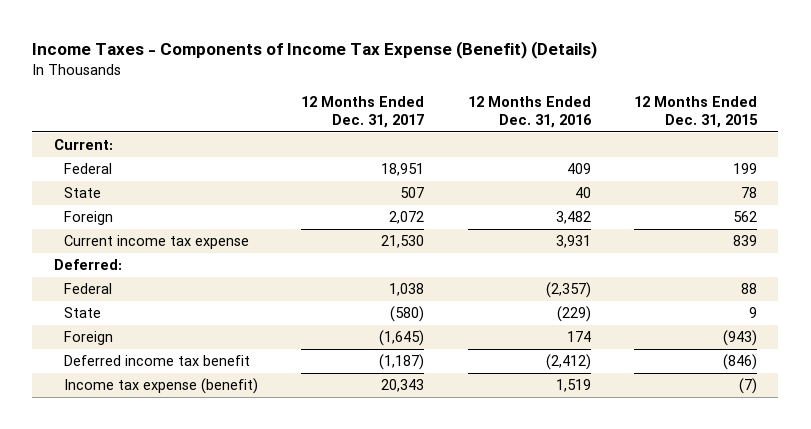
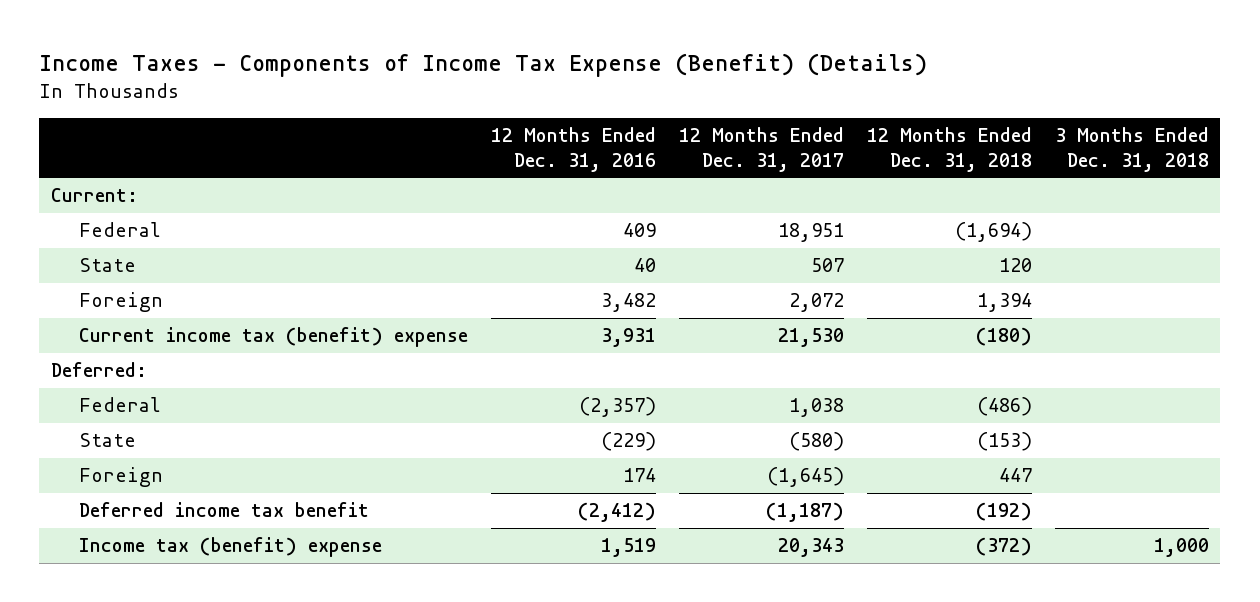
[633,95,758,128] 12 Months Ended Dec. 31, 2015 -> none
none -> [866,127,1032,172] 12 Months Ended Dec. 31, 2018
none -> [1054,127,1209,172] 3 Months Ended Dec. 31, 2018
[64,235,250,250] Current income tax expense -> [78,327,468,348] Current income tax (benefit) expense
[64,378,259,395] Income tax expense (benefit) -> [78,537,382,558] Income tax (benefit) expense

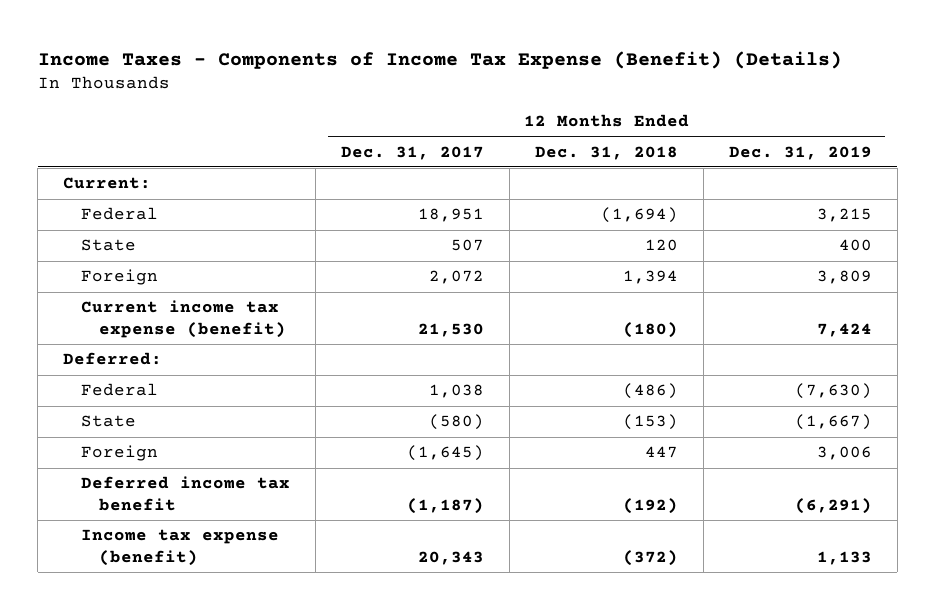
[490,127,656,172] 12 Months Ended Dec. 31, 2016 -> none
[1054,127,1209,172] 3 Months Ended Dec. 31, 2018 -> none
none -> [729,145,873,160] Dec. 31, 2019
[78,327,468,348] Current income tax (benefit) expense -> [81,300,286,338] Current income tax expense (benefit)
[78,537,382,558] Income tax (benefit) expense -> [81,529,280,566] Income tax expense (benefit)

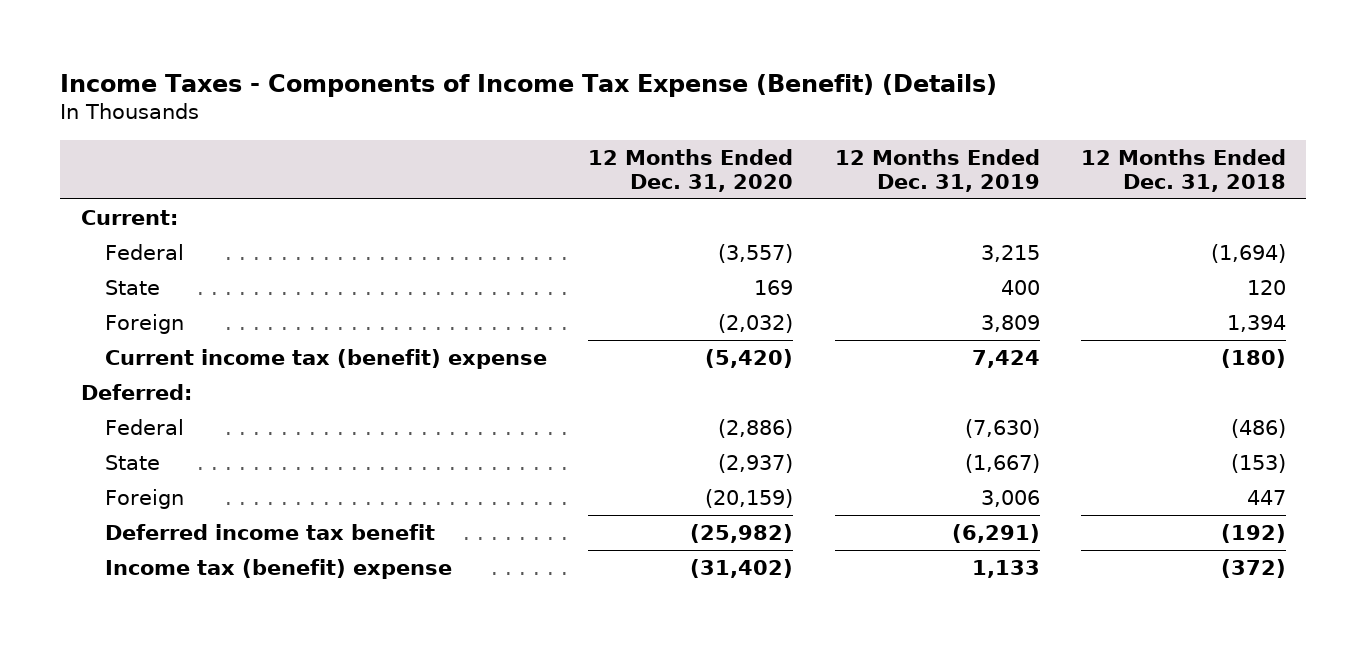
[341,145,485,160] Dec. 31, 2017 -> none
none -> [588,148,794,192] 12 Months Ended Dec. 31, 2020
[81,300,286,338] Current income tax expense (benefit) -> [105,349,548,370] Current income tax (benefit) expense
[81,529,280,566] Income tax expense (benefit) -> [105,559,453,580] Income tax (benefit) expense

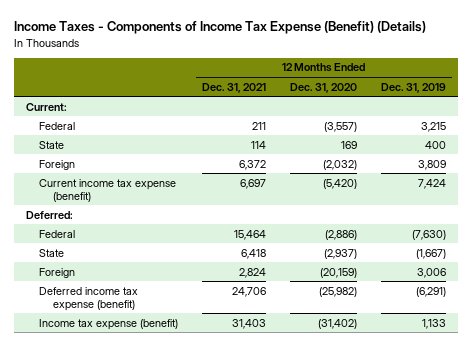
[1080,148,1286,192] 12 Months Ended Dec. 31, 2018 -> none
none -> [202,82,267,93] Dec. 31, 2021
[105,349,548,370] Current income tax (benefit) expense -> [39,178,177,202] Current income tax expense (benefit)
[105,524,436,541] Deferred income tax benefit -> [39,286,139,311] Deferred income tax expense (benefit)
[105,559,453,580] Income tax (benefit) expense -> [39,318,179,330] Income tax expense (benefit)

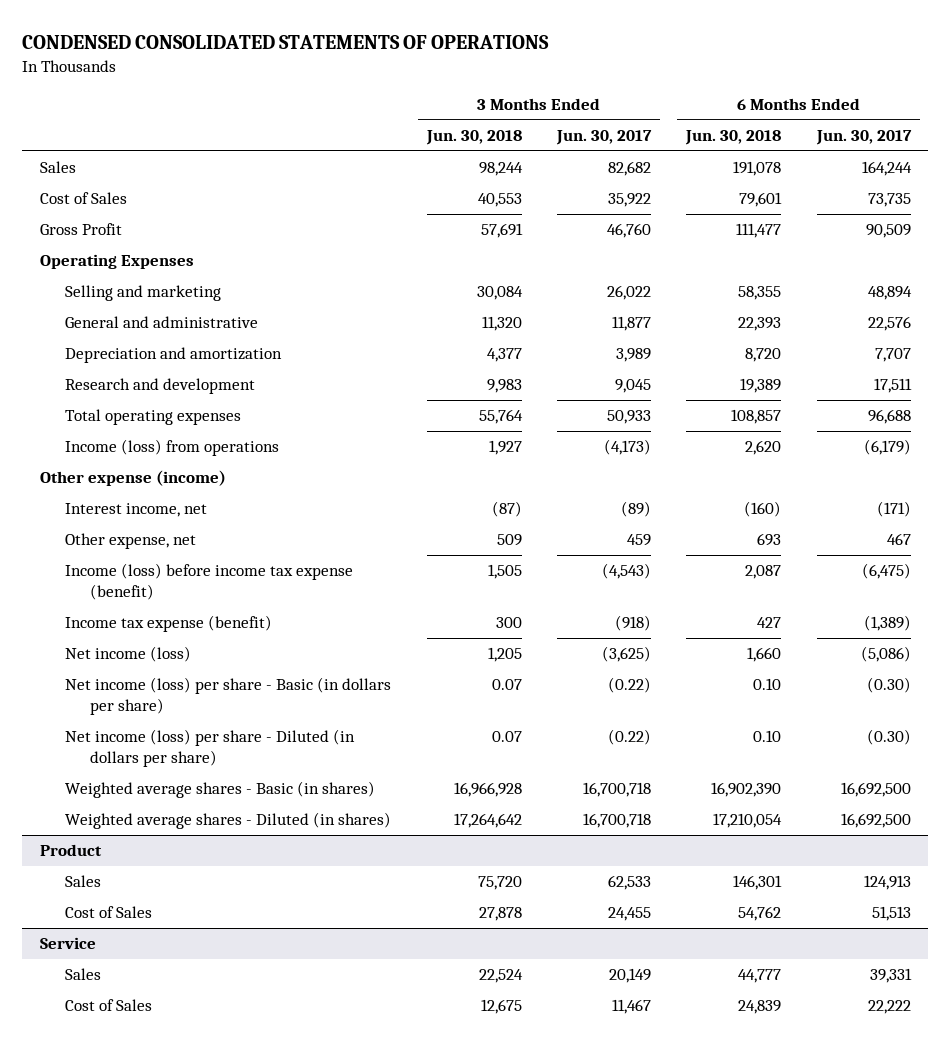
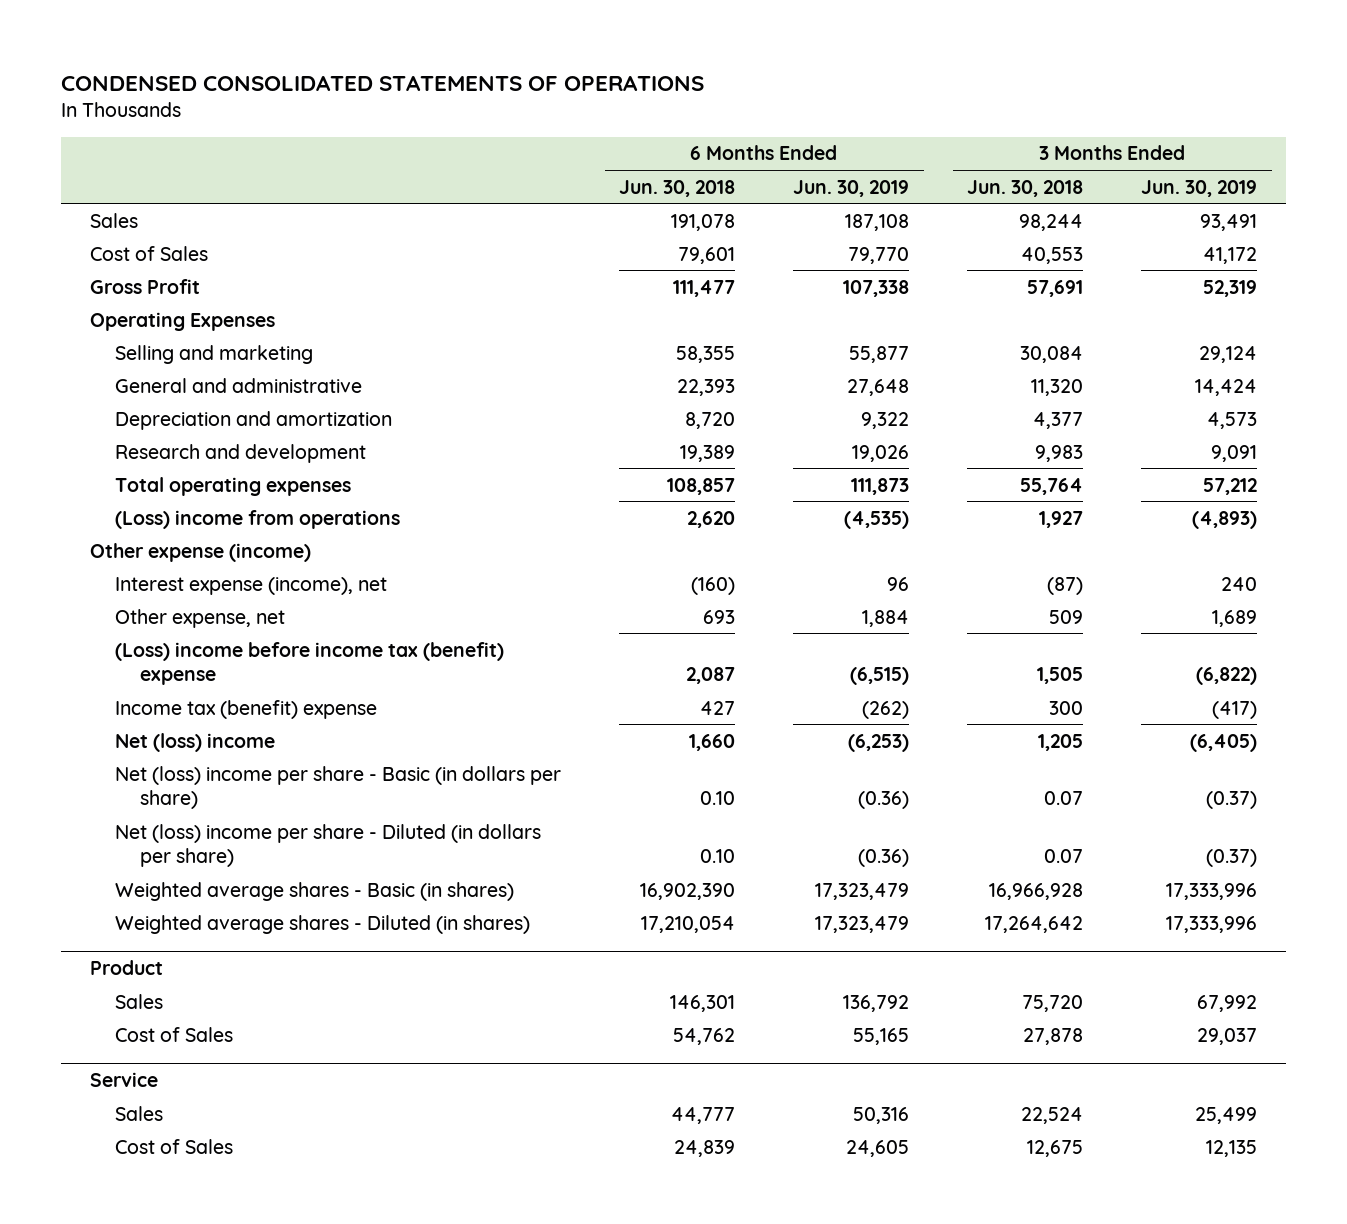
[555,129,652,145] Jun. 30, 2017 -> none
[815,129,912,145] Jun. 30, 2017 -> none
none -> [793,179,910,197] Jun. 30, 2019
none -> [1141,179,1258,197] Jun. 30, 2019
[65,439,280,457] Income (loss) from operations -> [115,509,401,529] (Loss) income from operations
[65,503,208,518] Interest income, net -> [115,576,388,595] Interest expense (income), net
[65,563,354,601] Income (loss) before income tax expense (benefit) -> [115,641,505,686] (Loss) income before income tax (benefit) expense
[65,615,273,633] Income tax expense (benefit) -> [115,699,378,719] Income tax (benefit) expense
[65,646,192,663] Net income (loss) -> [115,732,276,752] Net (loss) income
[65,677,392,716] Net income (loss) per share - Basic (in dollars per share) -> [115,765,562,810] Net (loss) income per share - Basic (in dollars per share)
[65,729,356,768] Net income (loss) per share - Diluted (in dollars per share) -> [115,823,542,868] Net (loss) income per share - Diluted (in dollars per share)

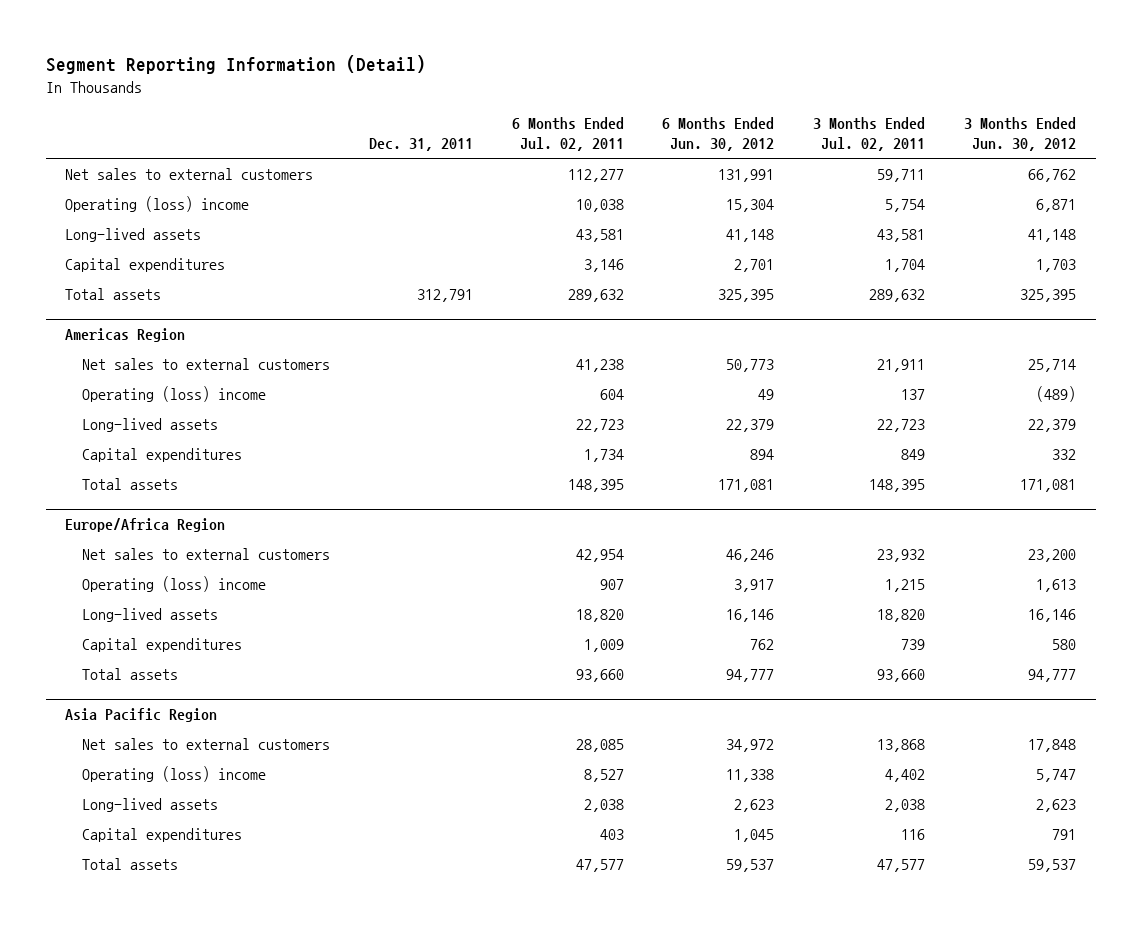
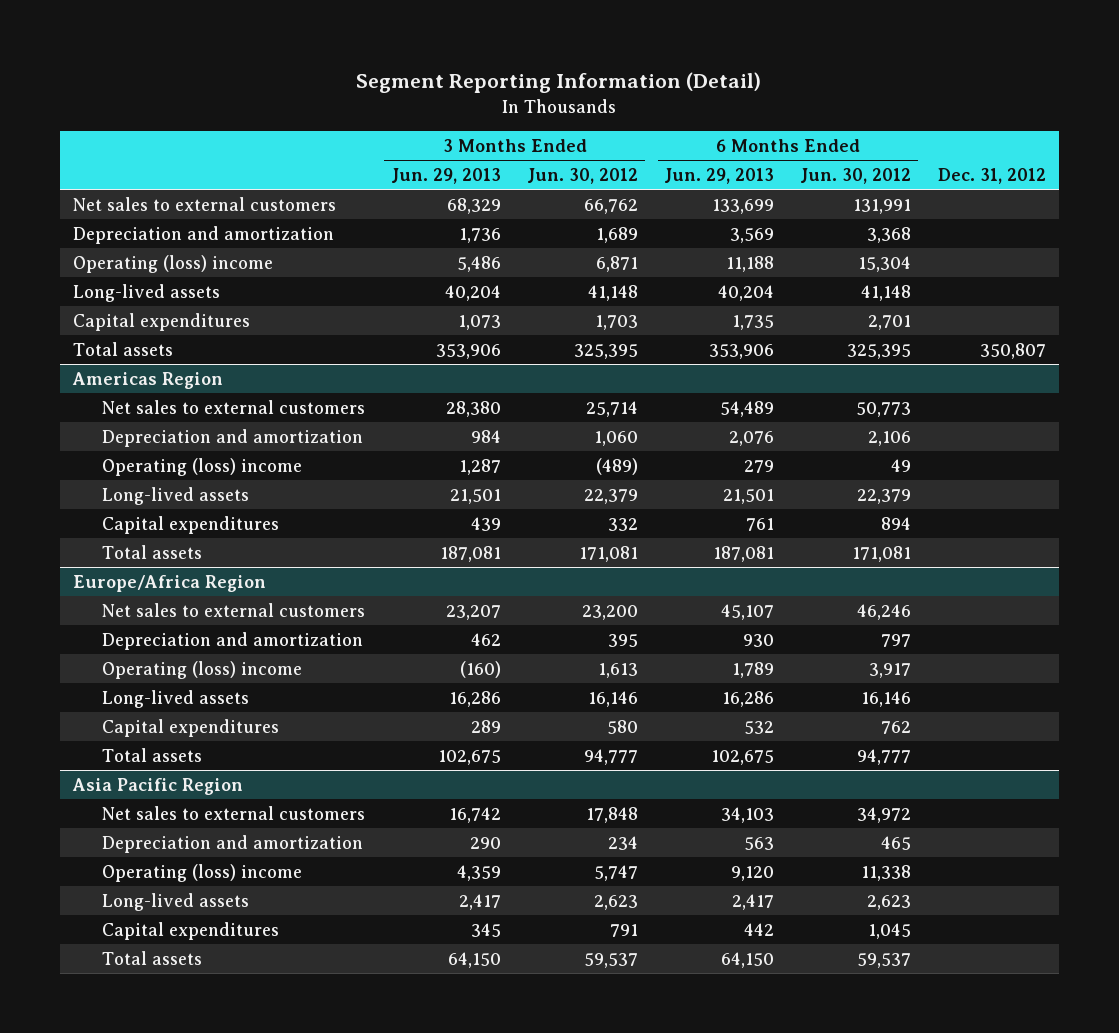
[368,138,473,152] Dec. 31, 2011 -> none
[511,117,624,152] 6 Months Ended Jul. 02, 2011 -> none
[813,117,926,152] 3 Months Ended Jul. 02, 2011 -> none
none -> [391,167,502,184] Jun. 29, 2013
none -> [664,167,775,184] Jun. 29, 2013
none -> [937,167,1046,184] Dec. 31, 2012
none -> [73,225,335,244] Depreciation and amortization
none -> [101,428,363,447] Depreciation and amortization
none -> [101,631,363,650] Depreciation and amortization
none -> [101,834,363,853] Depreciation and amortization

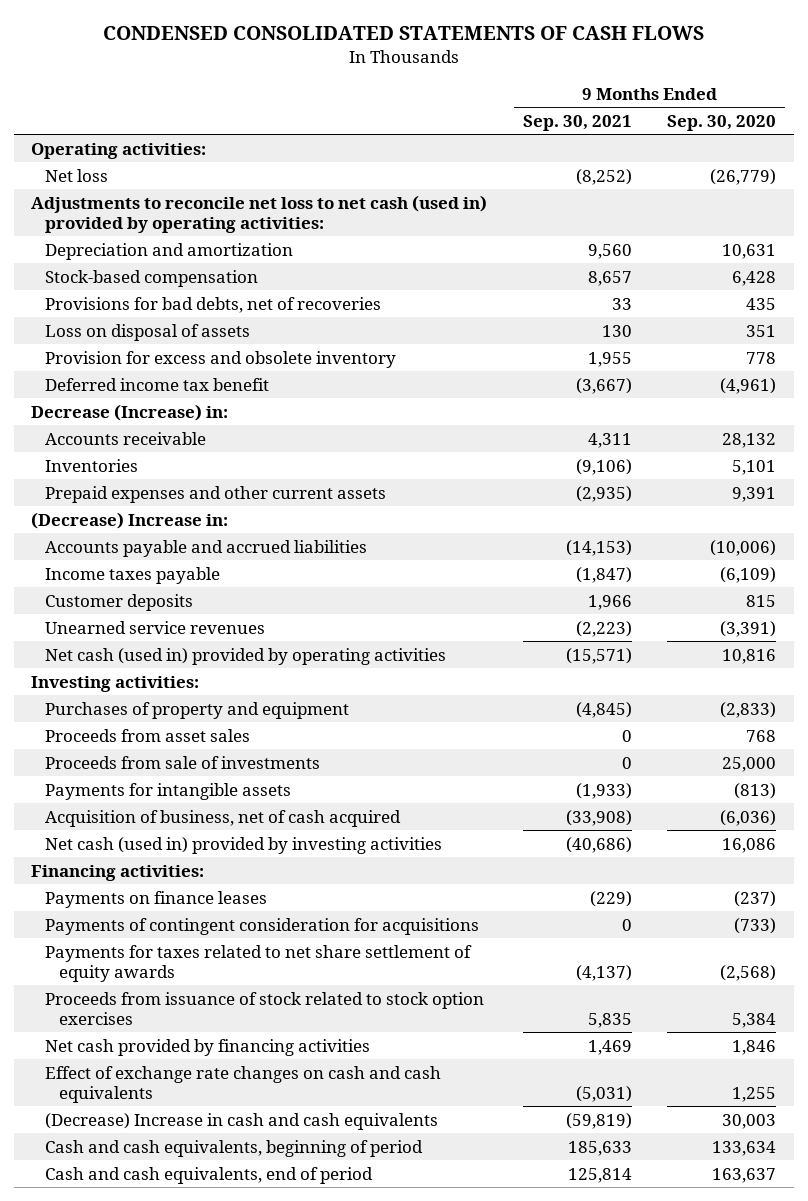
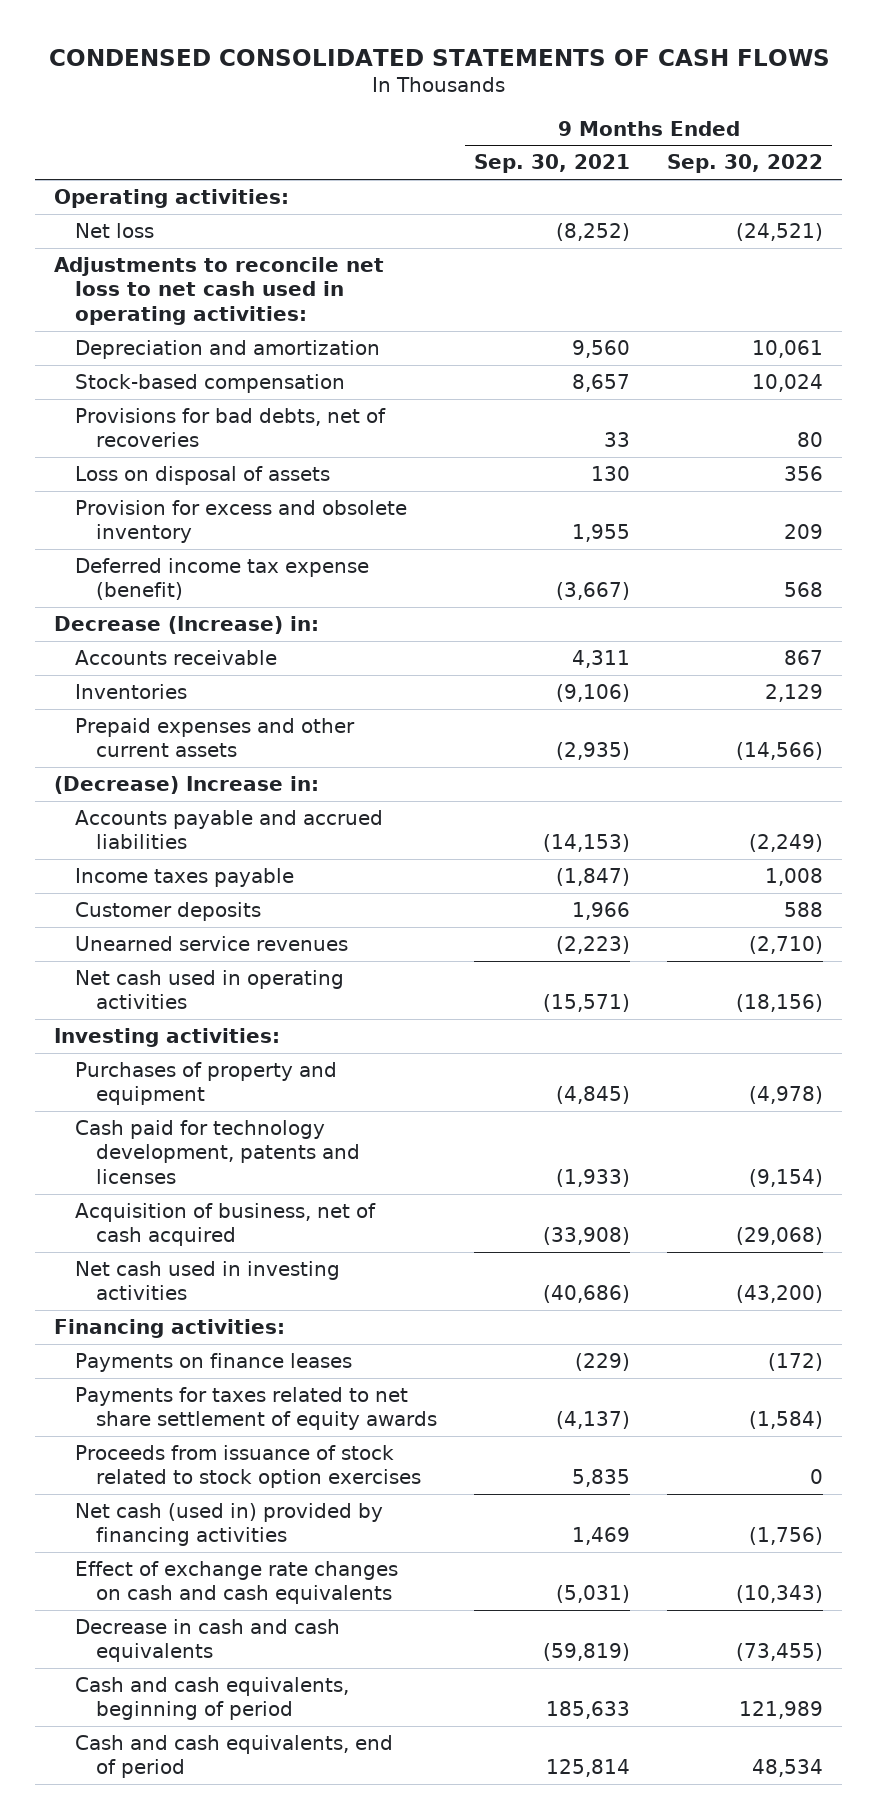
[667,114,777,131] Sep. 30, 2020 -> none
none -> [667,154,824,174] Sep. 30, 2022
[31,194,488,233] Adjustments to reconcile net loss to net cash (used in) provided by operating activities: -> [53,257,384,325] Adjustments to reconcile net loss to net cash used in operating activities:
[45,377,270,391] Deferred income tax benefit -> [75,558,370,601] Deferred income tax expense (benefit)
[45,647,447,665] Net cash (used in) provided by operating activities -> [75,970,345,1010] Net cash used in operating activities
[45,728,251,742] Proceeds from asset sales -> none
[45,755,321,769] Proceeds from sale of investments -> none
[45,782,292,800] Payments for intangible assets -> [75,1120,361,1184] Cash paid for technology development, patents and licenses
[45,836,443,854] Net cash (used in) provided by investing activities -> [75,1261,341,1301] Net cash used in investing activities
[45,917,480,935] Payments of contingent consideration for acquisitions -> none
[45,1038,371,1056] Net cash provided by financing activities -> [75,1503,384,1547] Net cash (used in) provided by financing activities
[45,1112,439,1130] (Decrease) Increase in cash and cash equivalents -> [75,1619,341,1663] Decrease in cash and cash equivalents

